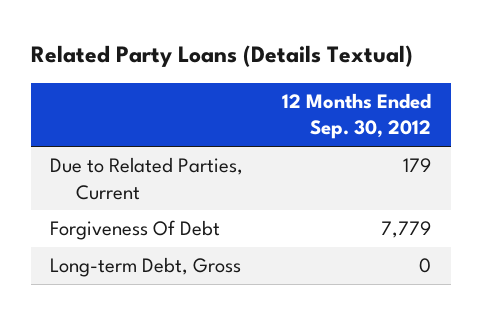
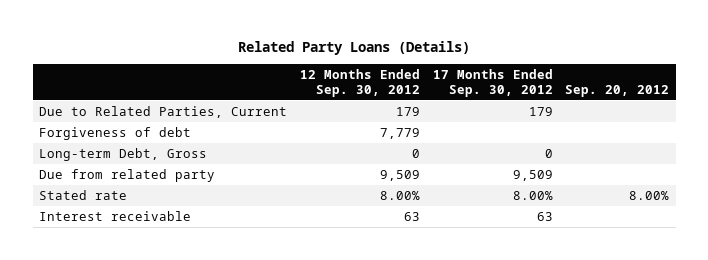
[30,45,413,68] Related Party Loans (Details Textual) -> [238,40,471,55] Related Party Loans (Details)
none -> [432,68,553,97] 17 Months Ended Sep. 30, 2012
none -> [565,84,670,97] Sep. 20, 2012
[50,220,221,241] Forgiveness Of Debt -> [38,126,191,140] Forgiveness of debt
none -> [38,168,215,182] Due from related party
none -> [38,189,127,200] Stated rate
none -> [38,210,191,221] Interest receivable

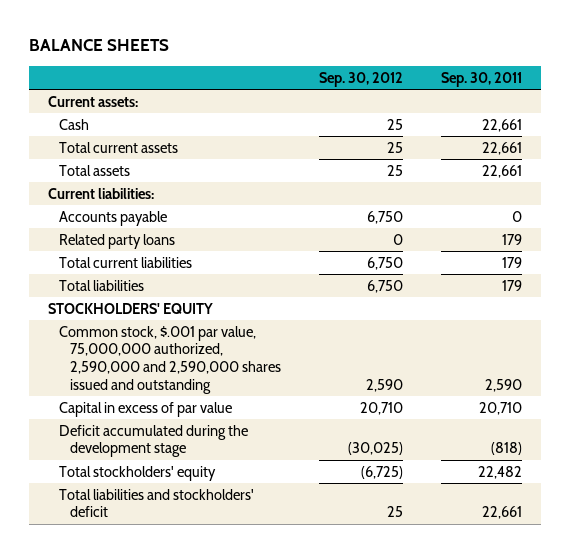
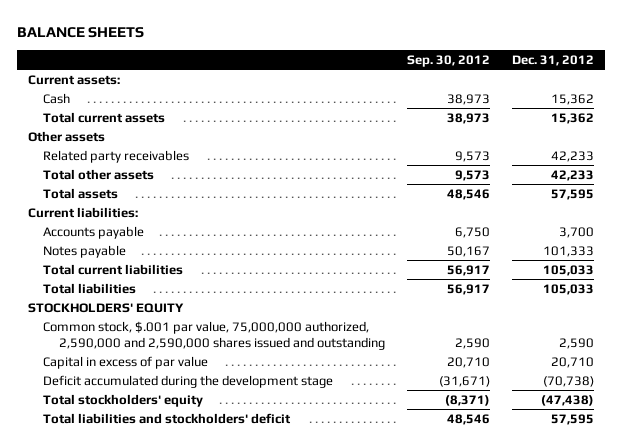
[441,71,523,87] Sep. 30, 2011 -> none
none -> [511,55,594,67] Dec. 31, 2012
[386,118,403,130] 25 -> [446,93,490,105] 38,973
[386,141,403,153] 25 -> [446,112,490,124] 38,973
none -> [28,130,106,142] Other assets
none -> [43,149,190,163] Related party receivables
none -> [43,168,155,180] Total other assets
[386,164,403,176] 25 -> [446,188,490,200] 48,546
[58,233,175,249] Related party loans -> none
none -> [43,244,127,258] Notes payable
[366,256,403,270] 6,750 -> [446,264,490,276] 56,917
[366,279,403,293] 6,750 -> [446,283,490,295] 56,917
[347,442,403,456] (30,025) -> [438,375,490,387] (31,671)
[360,465,403,479] (6,725) -> [444,394,490,406] (8,371)
[386,506,403,518] 25 -> [446,413,490,425] 48,546

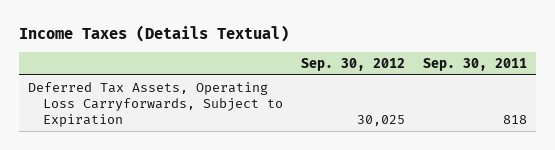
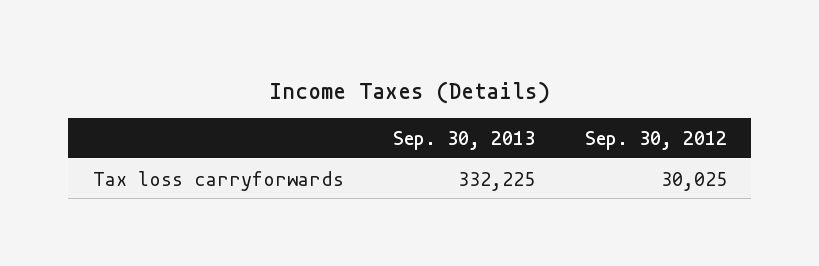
[19,25,290,43] Income Taxes (Details Textual) -> [268,80,550,104] Income Taxes (Details)
[423,57,528,71] Sep. 30, 2011 -> none
none -> [393,130,536,150] Sep. 30, 2013
[28,81,283,128] Deferred Tax Assets, Operating Loss Carryforwards, Subject to Expiration -> [92,170,344,191] Tax loss carryforwards

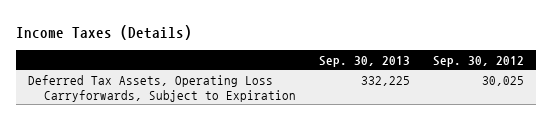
[92,170,344,191] Tax loss carryforwards -> [27,74,297,103] Deferred Tax Assets, Operating Loss Carryforwards, Subject to Expiration

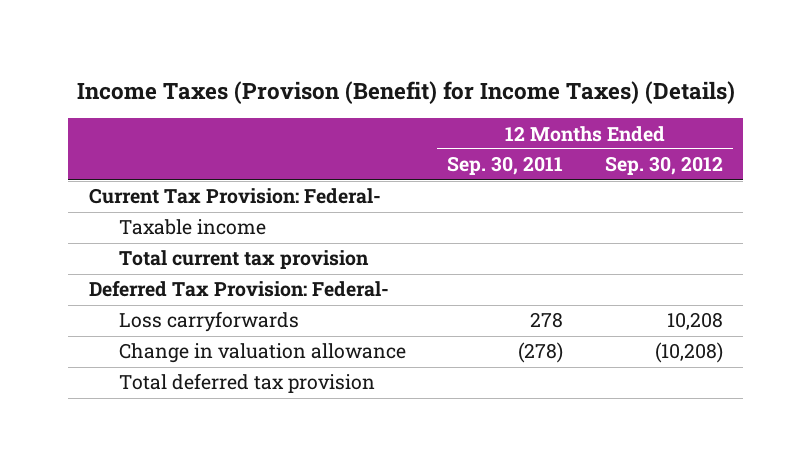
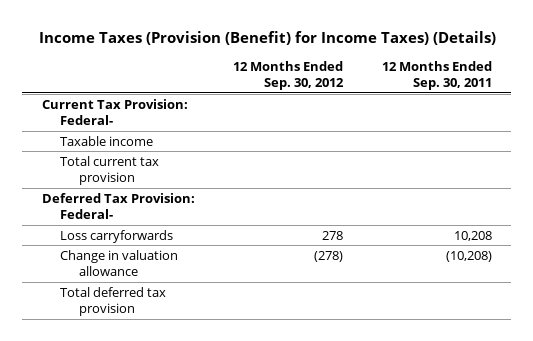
[76,80,735,104] Income Taxes (Provison (Benefit) for Income Taxes) (Details) -> [38,30,496,45] Income Taxes (Provision (Benefit) for Income Taxes) (Details)
[530,312,564,329] 278 -> [453,230,492,241] 10,208
[666,312,723,331] 10,208 -> [322,230,344,240] 278
[518,342,564,364] (278) -> [445,250,492,262] (10,208)
[654,342,723,364] (10,208) -> [314,250,344,262] (278)

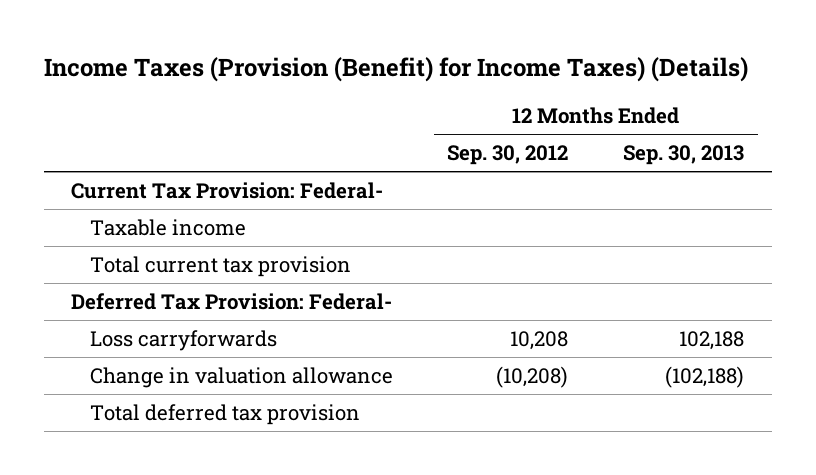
[381,60,492,91] 12 Months Ended Sep. 30, 2011 -> none
none -> [623,145,745,166] Sep. 30, 2013
[322,230,344,240] 278 -> [510,331,569,351] 10,208
[314,250,344,262] (278) -> [496,366,569,389] (10,208)

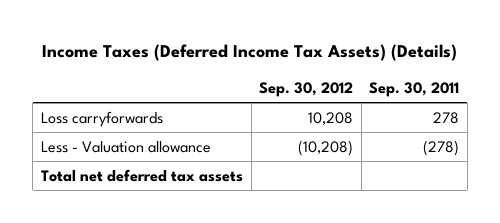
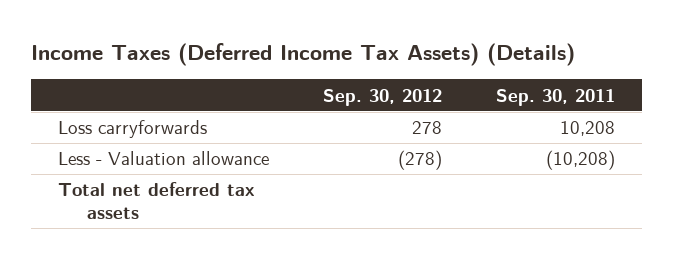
[308,111,354,125] 10,208 -> [411,121,442,135] 278
[433,111,460,124] 278 -> [559,121,615,137] 10,208
[298,139,354,156] (10,208) -> [397,150,442,171] (278)
[423,139,460,156] (278) -> [545,150,615,171] (10,208)

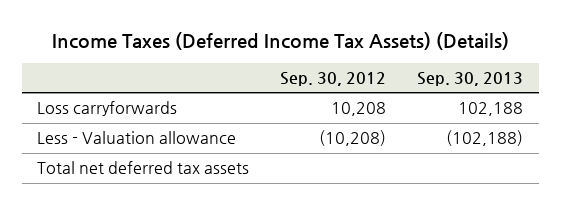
[495,88,615,106] Sep. 30, 2011 -> none
none -> [417,72,524,87] Sep. 30, 2013
[411,121,442,135] 278 -> [331,102,387,117] 10,208
[397,150,442,171] (278) -> [319,130,387,147] (10,208)

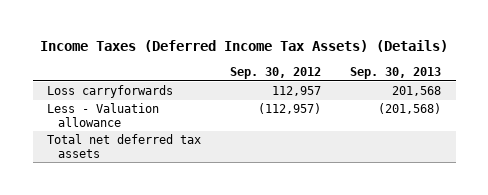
[331,102,387,117] 10,208 -> [272,86,322,97] 112,957
[458,102,524,117] 102,188 -> [392,86,442,97] 201,568
[319,130,387,147] (10,208) -> [258,103,322,115] (112,957)
[446,130,524,147] (102,188) -> [378,103,442,115] (201,568)

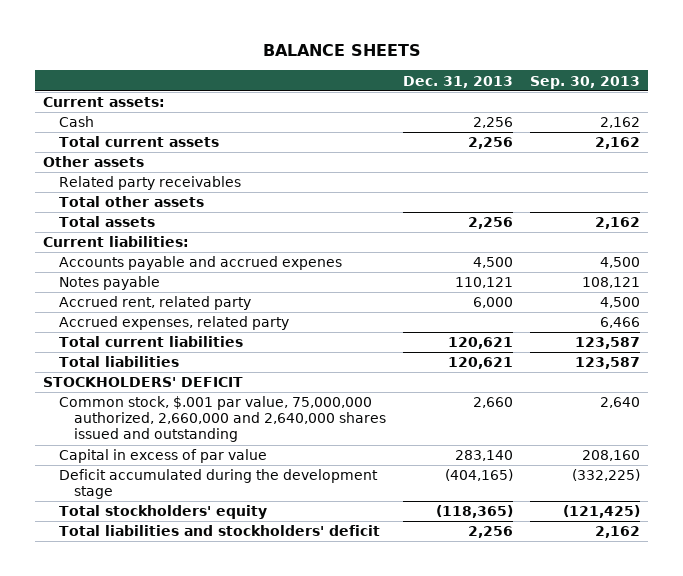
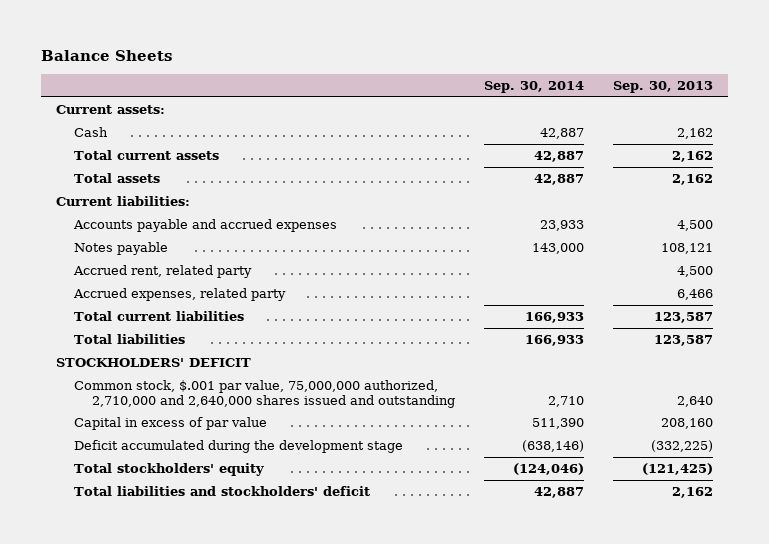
[262,44,421,57] BALANCE SHEETS -> [41,50,173,62] Balance Sheets
[402,75,513,88] Dec. 31, 2013 -> none
none -> [484,80,585,93] Sep. 30, 2014
[43,156,145,168] Other assets -> none
[58,176,241,191] Related party receivables -> none
[58,196,204,208] Total other assets -> none
[58,256,342,271] Accounts payable and accrued expenes -> [73,219,338,233] Accounts payable and accrued expenses
[58,396,386,443] Common stock, $.001 par value, 75,000,000 authorized, 2,660,000 and 2,640,000 shares issued and outstanding -> [74,380,456,408] Common stock, $.001 par value, 75,000,000 authorized, 2,710,000 and 2,640,000 shares issued and outstanding

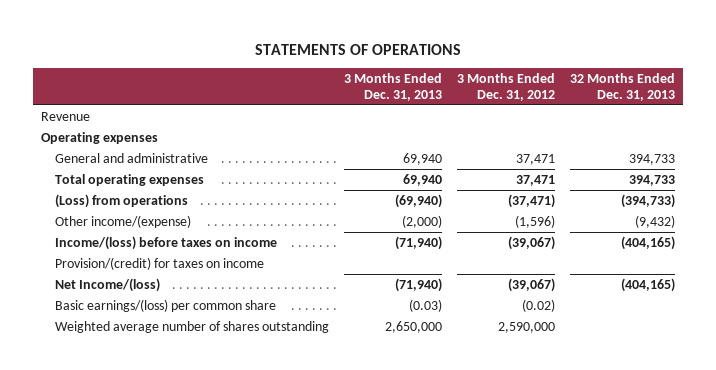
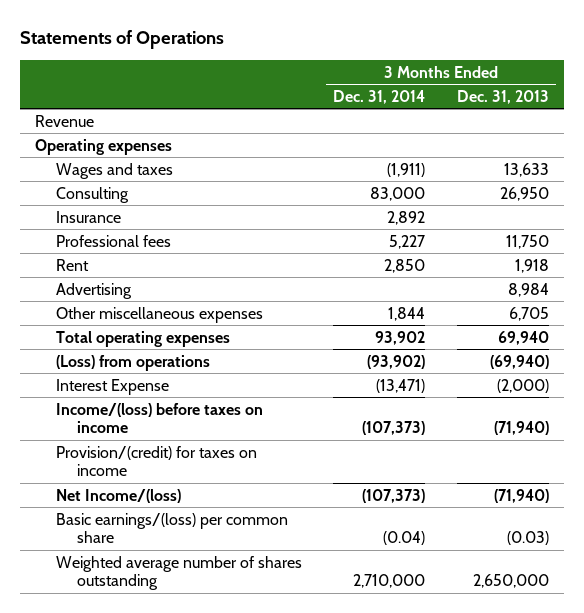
[255,43,462,55] STATEMENTS OF OPERATIONS -> [19,30,224,50] Statements of Operations
[457,72,556,101] 3 Months Ended Dec. 31, 2012 -> none
[570,72,676,101] 32 Months Ended Dec. 31, 2013 -> none
none -> [333,89,426,104] Dec. 31, 2014
[55,152,209,163] General and administrative -> none
none -> [56,162,174,179] Wages and taxes
none -> [56,186,130,203] Consulting
none -> [56,210,122,223] Insurance
none -> [56,234,172,247] Professional fees
none -> [56,258,90,271] Rent
none -> [56,282,133,299] Advertising
none -> [56,306,264,323] Other miscellaneous expenses
[55,214,192,228] Other income/(expense) -> [56,378,170,395] Interest Expense

